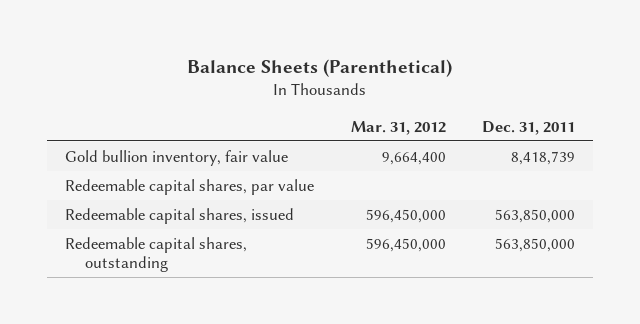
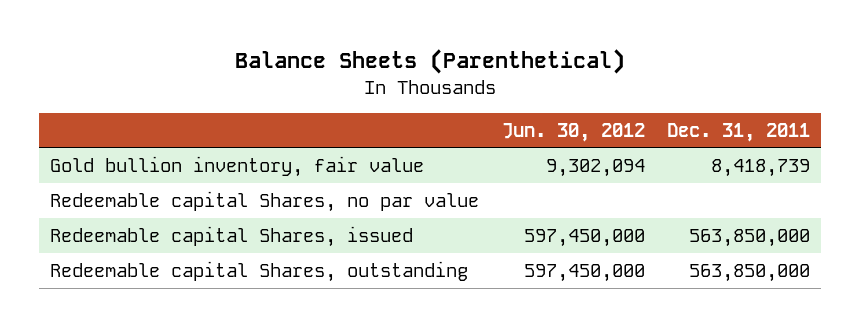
[350,120,446,135] Mar. 31, 2012 -> none
none -> [501,122,645,142] Jun. 30, 2012
[65,178,315,195] Redeemable capital shares, par value -> [50,190,480,212] Redeemable capital Shares, no par value
[65,207,295,224] Redeemable capital shares, issued -> [50,225,414,247] Redeemable capital Shares, issued
[65,236,248,273] Redeemable capital shares, outstanding -> [50,260,469,282] Redeemable capital Shares, outstanding

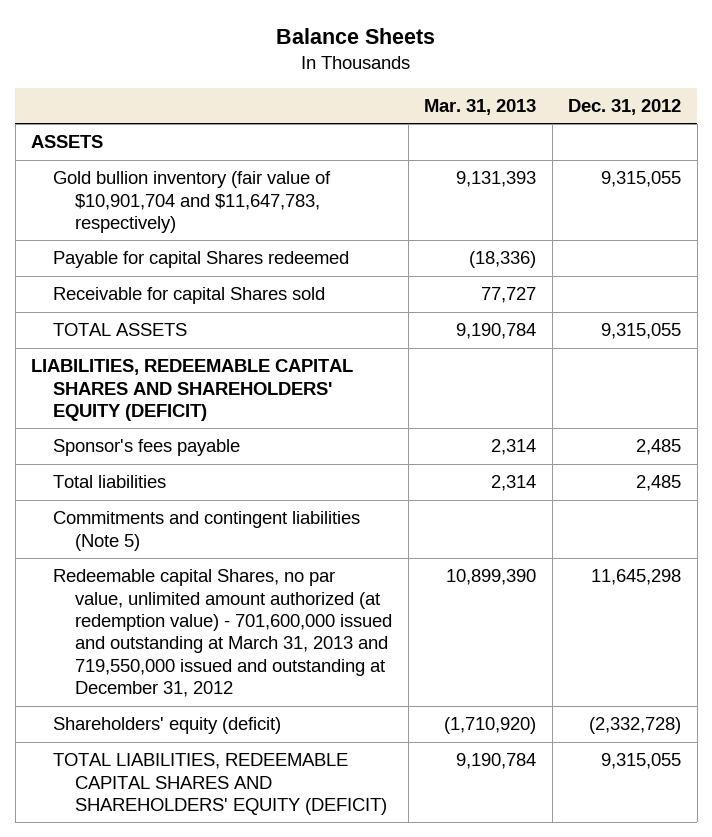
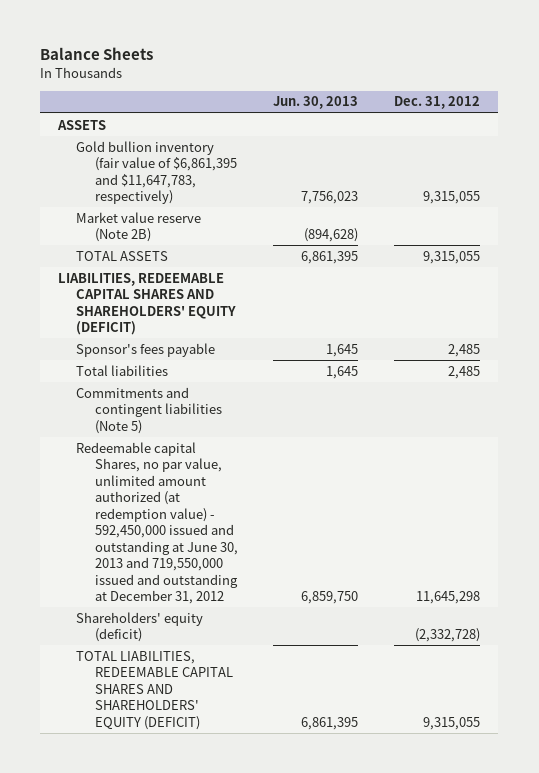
[424,98,537,115] Mar. 31, 2013 -> none
none -> [273,96,359,110] Jun. 30, 2013
[53,251,350,269] Payable for capital Shares redeemed -> none
[53,287,326,305] Receivable for capital Shares sold -> none
[53,171,332,233] Gold bullion inventory (fair value of $10,901,704 and $11,647,783, respectively) -> [76,140,237,205] Gold bullion inventory (fair value of $6,861,395 and $11,647,783, respectively)
none -> [76,211,202,243] Market value reserve (Note 2B)
[53,569,393,698] Redeemable capital Shares, no par value, unlimited amount authorized (at redemption value) - 701,600,000 issued and outstanding at March 31, 2013 and 719,550,000 issued and outstanding at December 31, 2012 -> [76,441,238,605] Redeemable capital Shares, no par value, unlimited amount authorized (at redemption value) - 592,450,000 issued and outstanding at June 30, 2013 and 719,550,000 issued and outstanding at December 31, 2012

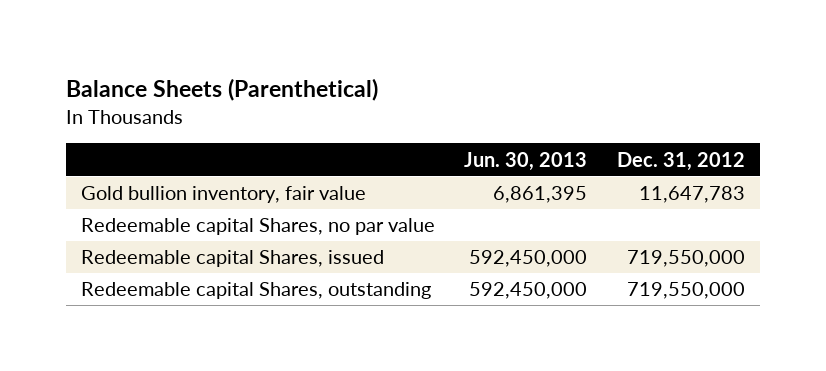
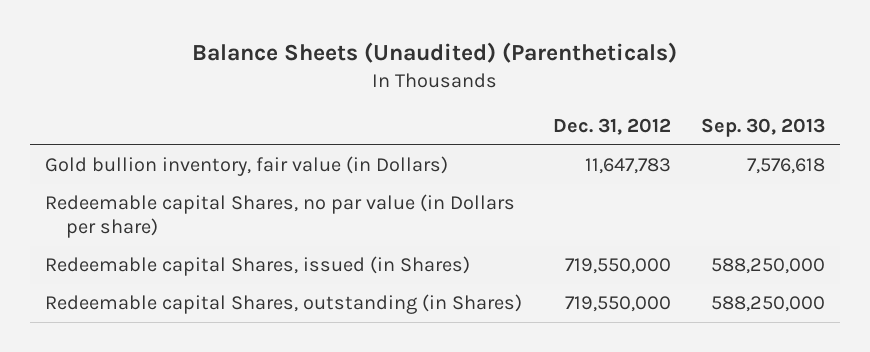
[65,77,378,101] Balance Sheets (Parenthetical) -> [192,42,678,64] Balance Sheets (Unaudited) (Parentheticals)
[464,151,588,171] Jun. 30, 2013 -> none
none -> [701,118,826,138] Sep. 30, 2013
[80,186,366,204] Gold bullion inventory, fair value -> [44,156,448,177] Gold bullion inventory, fair value (in Dollars)
[80,218,435,236] Redeemable capital Shares, no par value -> [44,194,515,239] Redeemable capital Shares, no par value (in Dollars per share)
[80,250,384,268] Redeemable capital Shares, issued -> [44,256,470,277] Redeemable capital Shares, issued (in Shares)
[80,282,431,300] Redeemable capital Shares, outstanding -> [44,294,522,315] Redeemable capital Shares, outstanding (in Shares)

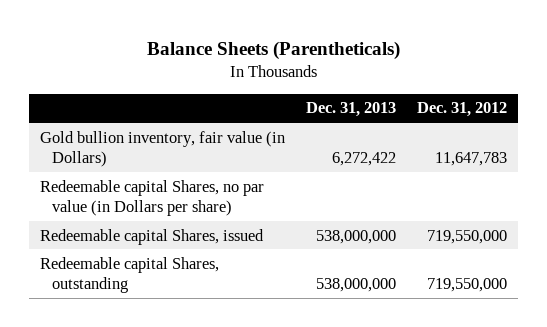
[192,42,678,64] Balance Sheets (Unaudited) (Parentheticals) -> [146,40,400,60] Balance Sheets (Parentheticals)
[701,118,826,138] Sep. 30, 2013 -> none
none -> [306,102,397,118] Dec. 31, 2013
[44,256,470,277] Redeemable capital Shares, issued (in Shares) -> [39,228,264,245] Redeemable capital Shares, issued
[44,294,522,315] Redeemable capital Shares, outstanding (in Shares) -> [39,256,219,293] Redeemable capital Shares, outstanding

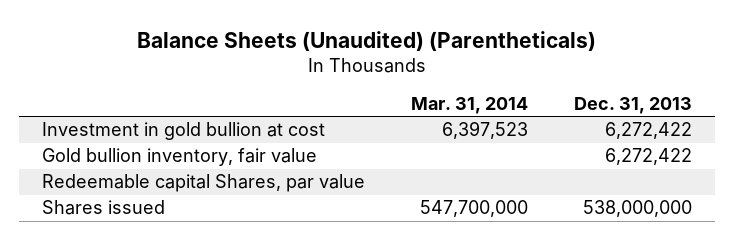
[146,40,400,60] Balance Sheets (Parentheticals) -> [137,30,597,51] Balance Sheets (Unaudited) (Parentheticals)
[417,102,508,118] Dec. 31, 2012 -> none
none -> [411,96,529,114] Mar. 31, 2014
[39,256,219,293] Redeemable capital Shares, outstanding -> none
none -> [42,122,326,141] Investment in gold bullion at cost
[39,130,285,167] Gold bullion inventory, fair value (in Dollars) -> [42,148,318,167] Gold bullion inventory, fair value
[39,179,264,216] Redeemable capital Shares, no par value (in Dollars per share) -> [42,174,366,193] Redeemable capital Shares, par value
[39,228,264,245] Redeemable capital Shares, issued -> [42,200,166,216] Shares issued

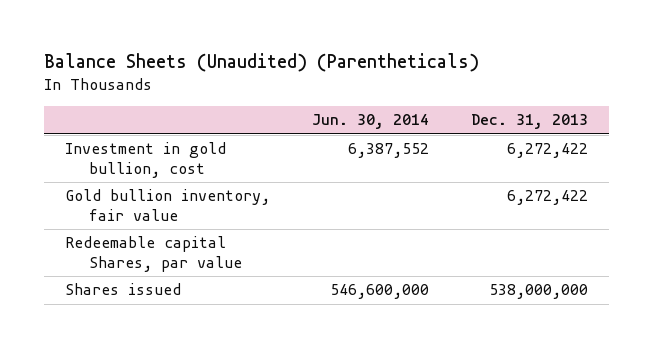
[411,96,529,114] Mar. 31, 2014 -> none
none -> [311,114,429,130] Jun. 30, 2014
[42,122,326,141] Investment in gold bullion at cost -> [64,142,226,178] Investment in gold bullion, cost

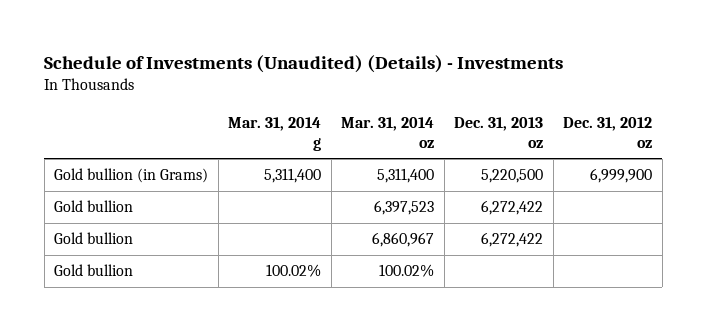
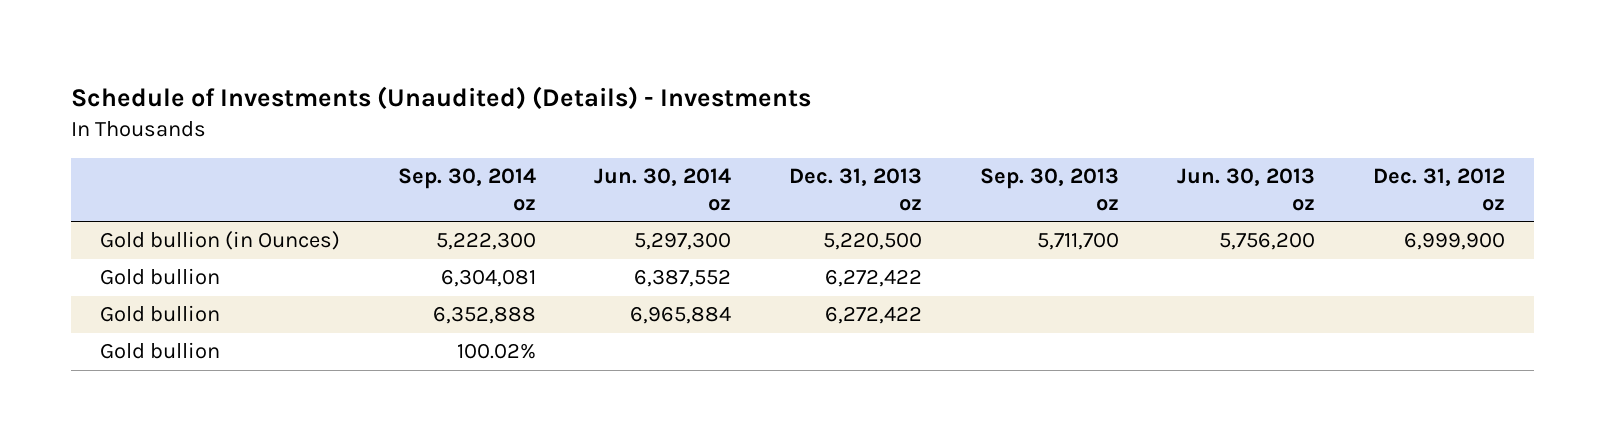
[228,116,322,151] Mar. 31, 2014 g -> none
[341,116,435,148] Mar. 31, 2014 oz -> none
none -> [398,168,537,211] Sep. 30, 2014 oz
none -> [594,168,732,211] Jun. 30, 2014 oz
none -> [980,168,1120,211] Sep. 30, 2013 oz
none -> [1177,168,1316,211] Jun. 30, 2013 oz
[54,168,209,184] Gold bullion (in Grams) -> [100,231,341,251] Gold bullion (in Ounces)

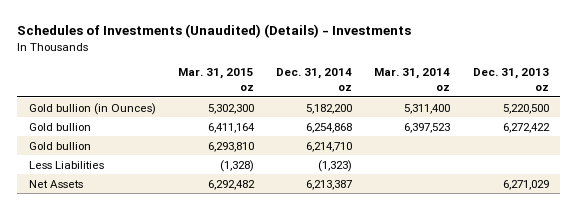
[71,85,812,110] Schedule of Investments (Unaudited) (Details) - Investments -> [17,24,412,39] Schedules of Investments (Unaudited) (Details) - Investments
[398,168,537,211] Sep. 30, 2014 oz -> none
[594,168,732,211] Jun. 30, 2014 oz -> none
[980,168,1120,211] Sep. 30, 2013 oz -> none
[1177,168,1316,211] Jun. 30, 2013 oz -> none
[1373,168,1506,211] Dec. 31, 2012 oz -> none
none -> [177,68,254,92] Mar. 31, 2015 oz
none -> [276,68,353,92] Dec. 31, 2014 oz
none -> [374,68,451,92] Mar. 31, 2014 oz
[100,305,221,323] Gold bullion -> none
none -> [28,160,104,169] Less Liabilities
none -> [28,179,83,188] Net Assets

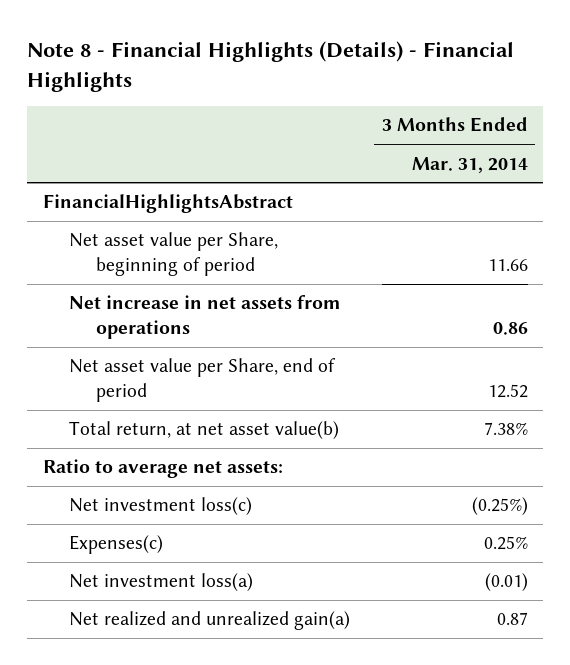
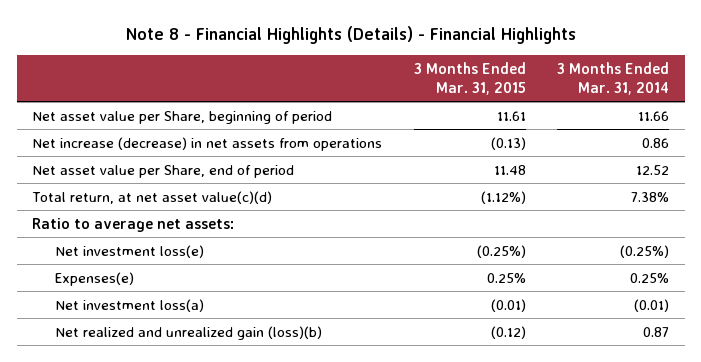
none -> [413,61,526,95] 3 Months Ended Mar. 31, 2015
[42,194,293,214] FinancialHighlightsAbstract -> none
[69,295,341,340] Net increase in net assets from operations -> [32,136,383,151] Net increase (decrease) in net assets from operations
[69,421,340,440] Total return, at net asset value(b) -> [32,190,273,204] Total return, at net asset value(c)(d)
[69,497,253,516] Net investment loss(c) -> [55,244,205,258] Net investment loss(e)
[69,535,164,555] Expenses(c) -> [55,271,135,286] Expenses(e)
[69,611,351,631] Net realized and unrealized gain(a) -> [55,325,323,340] Net realized and unrealized gain (loss)(b)

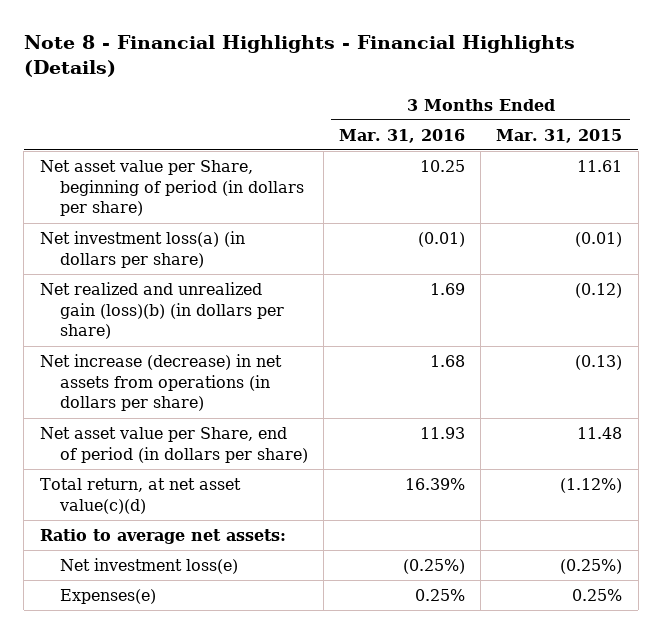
[125,26,576,45] Note 8 - Financial Highlights (Details) - Financial Highlights -> [23,34,575,77] Note 8 - Financial Highlights - Financial Highlights (Details)
[556,61,669,95] 3 Months Ended Mar. 31, 2014 -> none
none -> [339,128,466,143] Mar. 31, 2016
[32,110,333,124] Net asset value per Share, beginning of period -> [39,159,304,217] Net asset value per Share, beginning of period (in dollars per share)
none -> [39,230,245,268] Net investment loss(a) (in dollars per share)
none -> [39,281,284,340] Net realized and unrealized gain (loss)(b) (in dollars per share)
[32,136,383,151] Net increase (decrease) in net assets from operations -> [39,353,282,412] Net increase (decrease) in net assets from operations (in dollars per share)
[32,164,295,178] Net asset value per Share, end of period -> [39,426,308,463] Net asset value per Share, end of period (in dollars per share)
[55,298,205,312] Net investment loss(a) -> none
[55,325,323,340] Net realized and unrealized gain (loss)(b) -> none

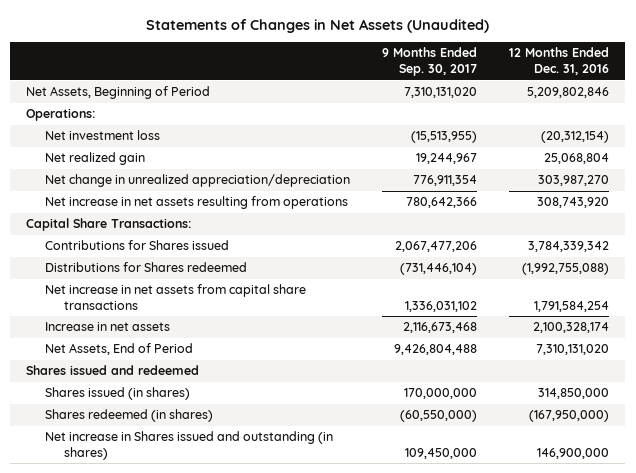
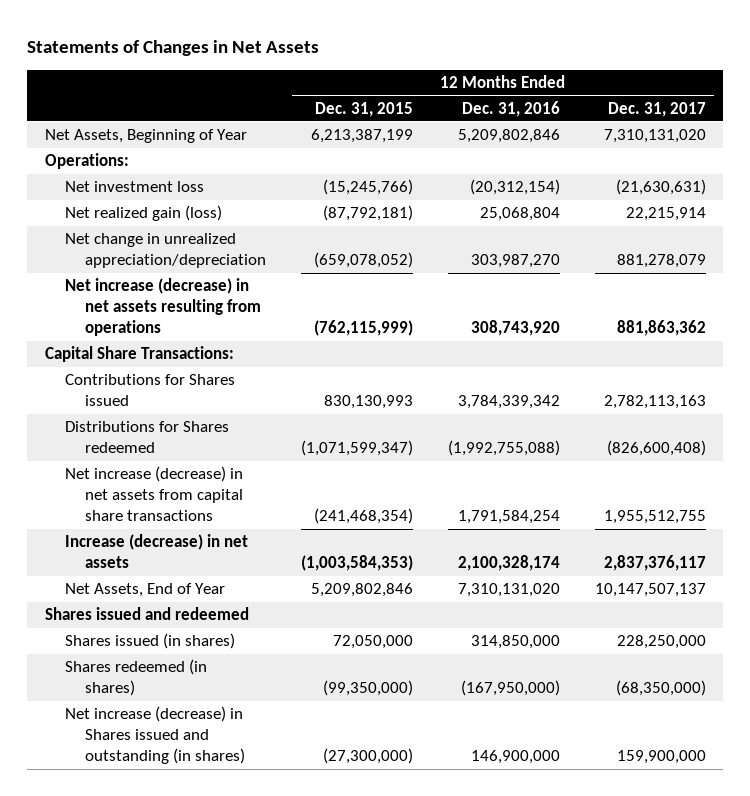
[145,18,489,33] Statements of Changes in Net Assets (Unaudited) -> [27,40,320,57] Statements of Changes in Net Assets
[382,47,478,77] 9 Months Ended Sep. 30, 2017 -> none
none -> [315,101,414,117] Dec. 31, 2015
none -> [607,101,706,117] Dec. 31, 2017
[26,86,211,100] Net Assets, Beginning of Period -> [44,129,247,144] Net Assets, Beginning of Year
[45,152,146,166] Net realized gain -> [64,205,222,222] Net realized gain (loss)
[45,196,349,210] Net increase in net assets resulting from operations -> [64,278,262,337] Net increase (decrease) in net assets resulting from operations
[45,284,307,311] Net increase in net assets from capital share transactions -> [64,466,244,522] Net increase (decrease) in net assets from capital share transactions
[45,322,171,332] Increase in net assets -> [64,534,248,569] Increase (decrease) in net assets
[45,343,194,356] Net Assets, End of Period -> [64,583,225,598] Net Assets, End of Year
[45,431,334,461] Net increase in Shares issued and outstanding (in shares) -> [64,706,246,765] Net increase (decrease) in Shares issued and outstanding (in shares)

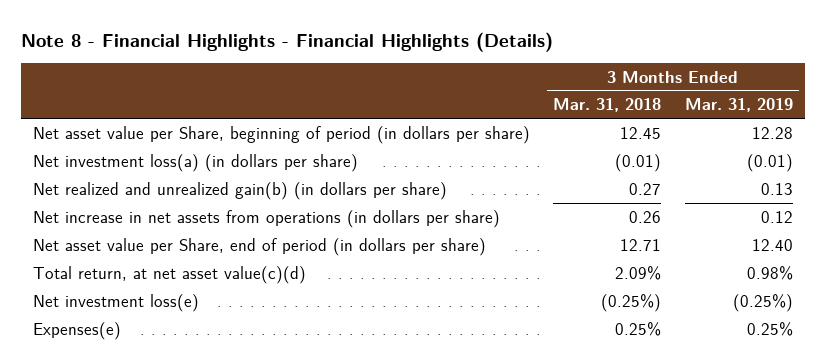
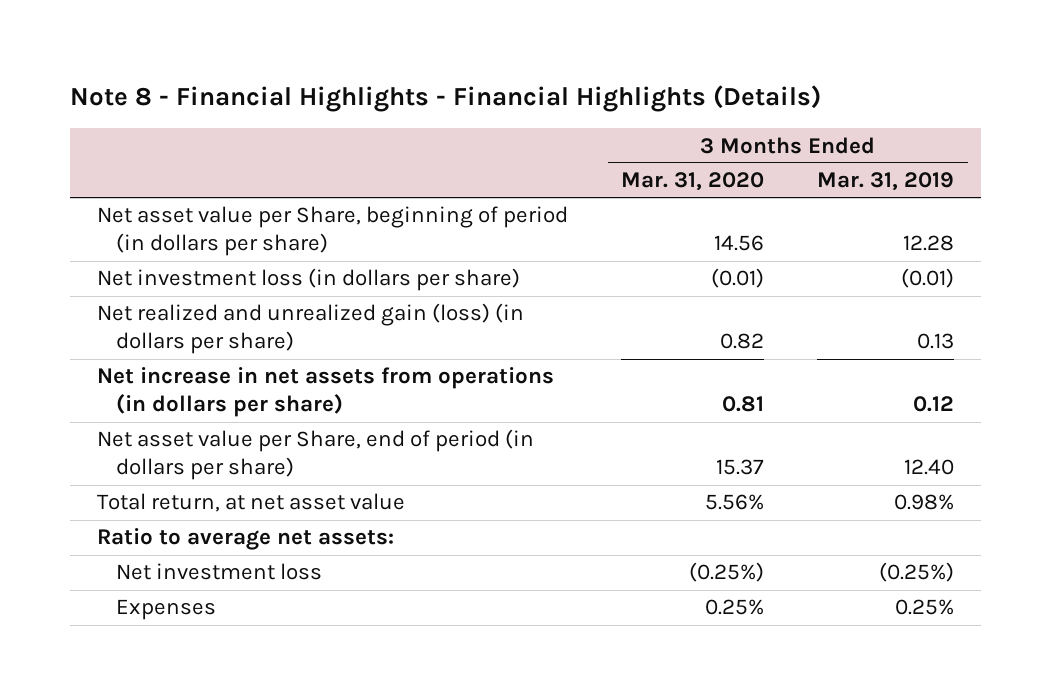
[553,98,662,113] Mar. 31, 2018 -> none
none -> [621,172,765,192] Mar. 31, 2020
[32,153,358,172] Net investment loss(a) (in dollars per share) -> [96,268,520,292] Net investment loss (in dollars per share)
[32,181,447,200] Net realized and unrealized gain(b) (in dollars per share) -> [96,303,524,355] Net realized and unrealized gain (loss) (in dollars per share)
[32,265,306,284] Total return, at net asset value(c)(d) -> [96,493,405,513] Total return, at net asset value
none -> [96,528,394,551] Ratio to average net assets:
[32,293,199,312] Net investment loss(e) -> [116,563,323,581] Net investment loss
[32,321,121,340] Expenses(e) -> [116,599,217,621] Expenses

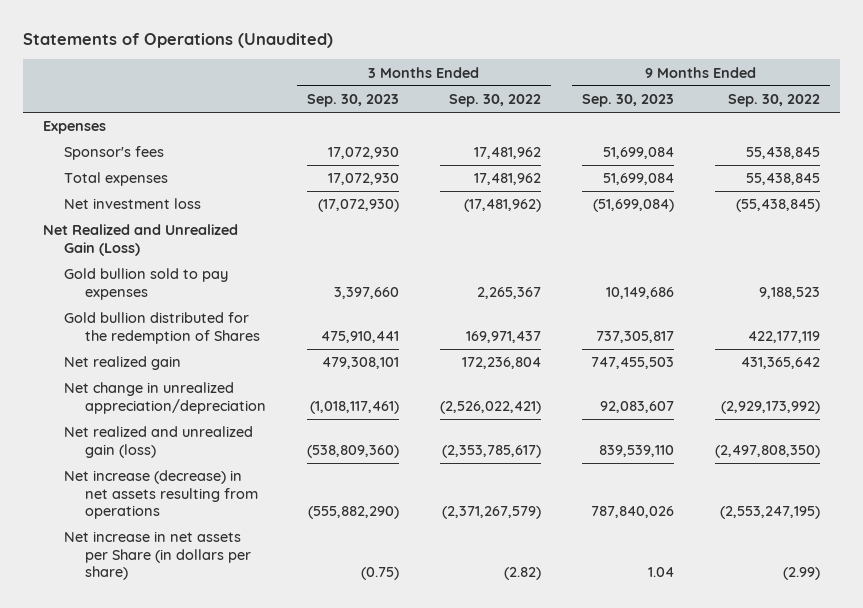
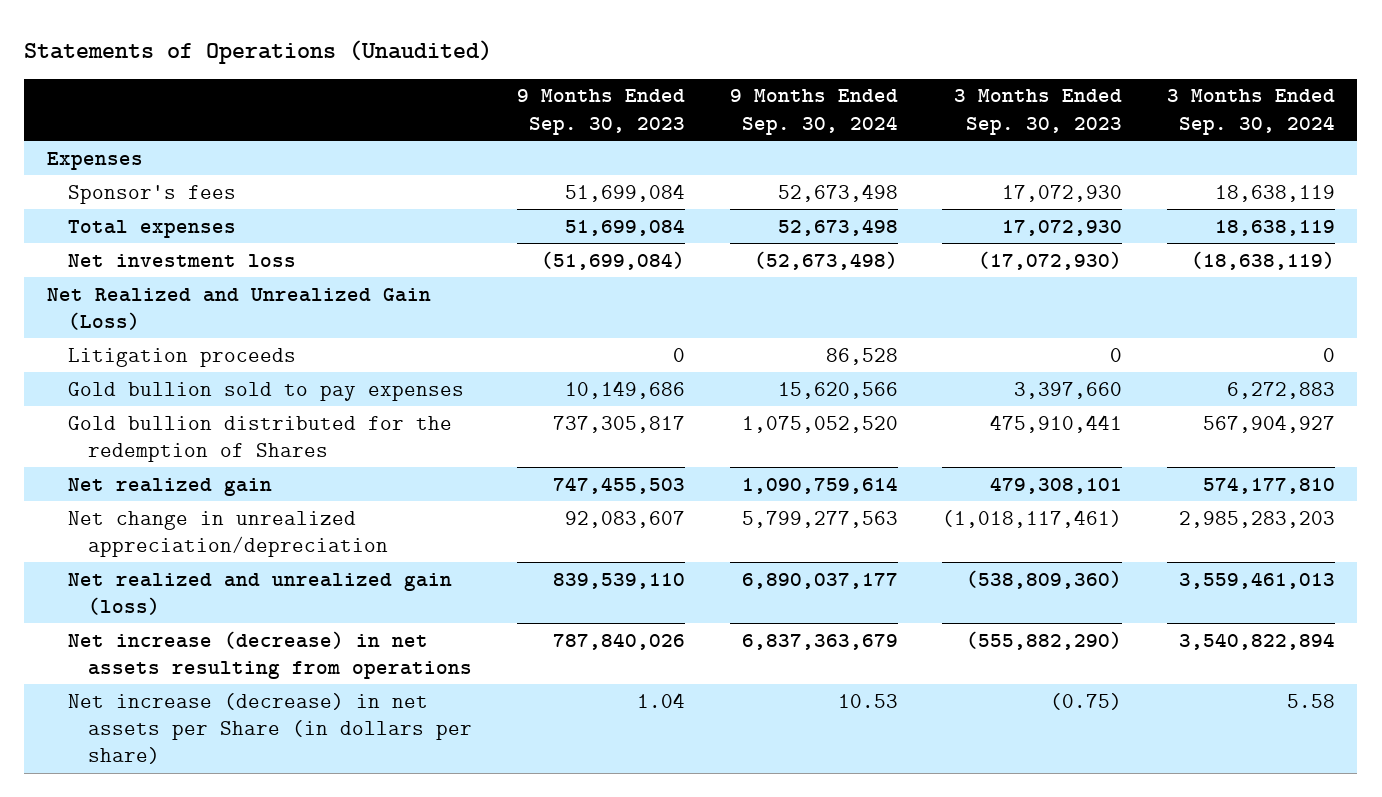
[449,94,542,108] Sep. 30, 2022 -> none
[727,94,820,108] Sep. 30, 2022 -> none
none -> [729,89,898,135] 9 Months Ended Sep. 30, 2024
none -> [1166,89,1335,135] 3 Months Ended Sep. 30, 2024
none -> [67,347,296,367] Litigation proceeds
[64,531,252,581] Net increase in net assets per Share (in dollars per share) -> [67,692,473,764] Net increase (decrease) in net assets per Share (in dollars per share)

